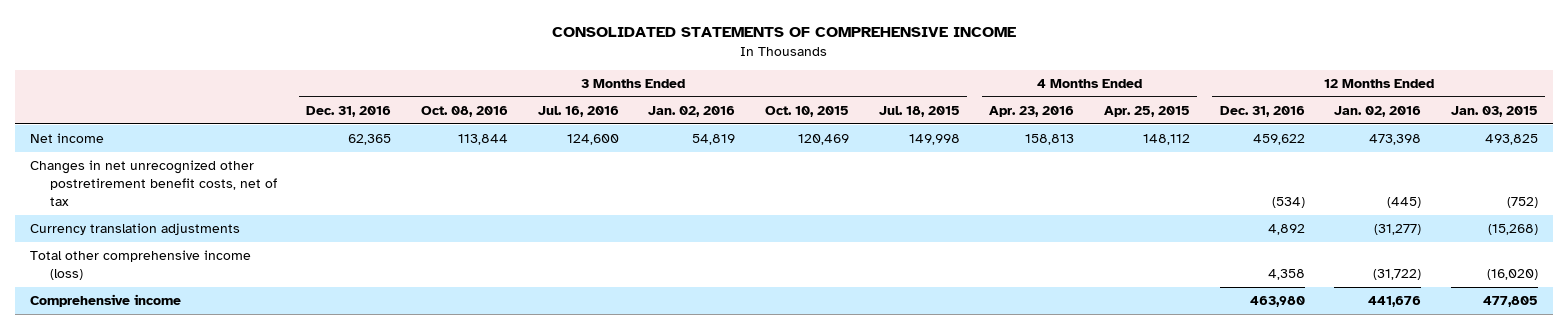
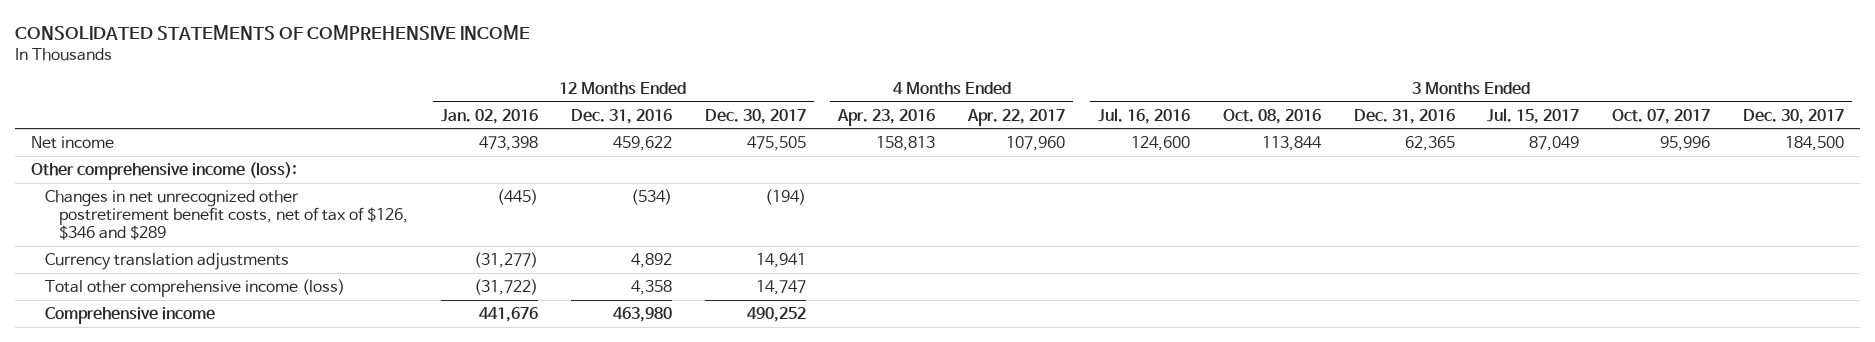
[648,106,736,118] Jan. 02, 2016 -> none
[765,106,850,118] Oct. 10, 2015 -> none
[878,106,960,118] Jul. 18, 2015 -> none
[1103,106,1190,118] Apr. 25, 2015 -> none
[1450,106,1538,118] Jan. 03, 2015 -> none
none -> [704,108,806,124] Dec. 30, 2017
none -> [967,108,1066,126] Apr. 22, 2017
none -> [1487,107,1580,124] Jul. 15, 2017
none -> [1612,108,1711,124] Oct. 07, 2017
none -> [1742,108,1844,124] Dec. 30, 2017
none -> [31,161,298,180] Other comprehensive income (loss):
[30,160,277,207] Changes in net unrecognized other postretirement benefit costs, net of tax -> [45,189,409,241] Changes in net unrecognized other postretirement benefit costs, net of tax of $126, $346 and $289

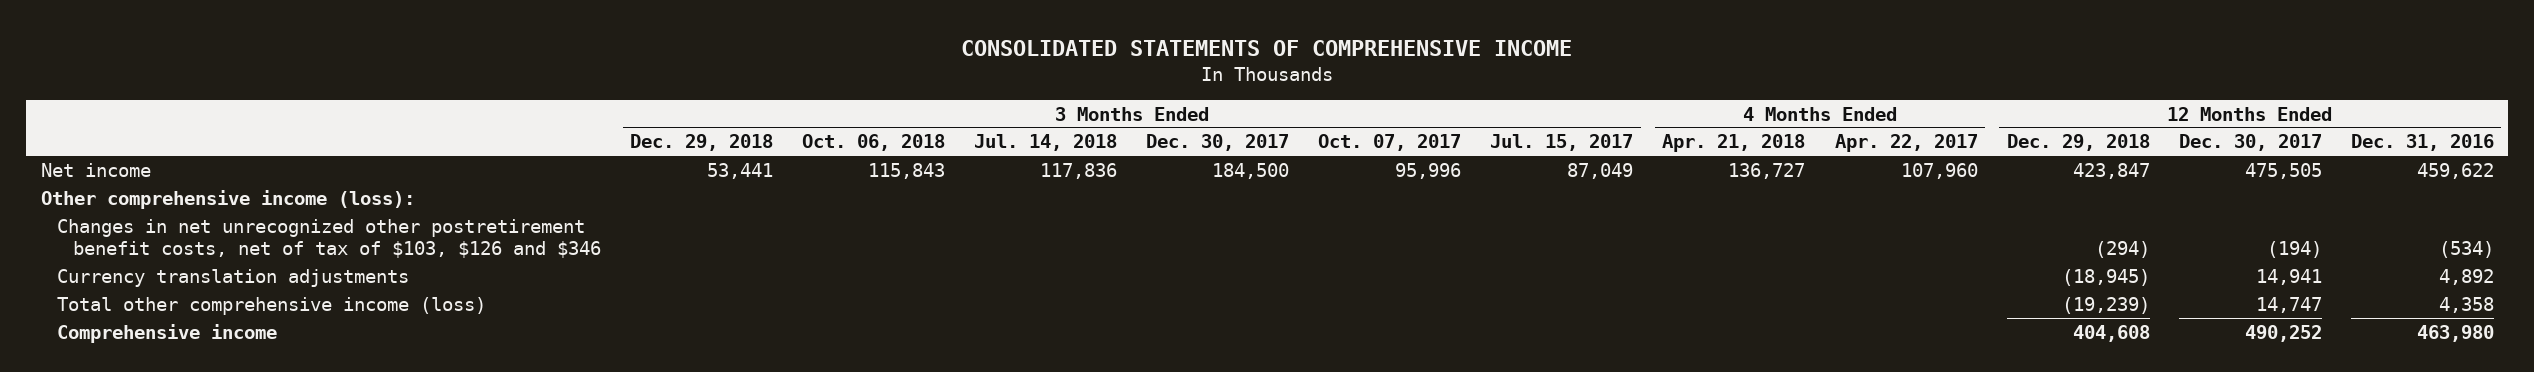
[440,108,538,124] Jan. 02, 2016 -> none
[837,108,936,126] Apr. 23, 2016 -> none
[1097,107,1190,124] Jul. 16, 2016 -> none
[1222,108,1321,124] Oct. 08, 2016 -> none
[1353,108,1455,124] Dec. 31, 2016 -> none
none -> [630,134,774,152] Dec. 29, 2018
none -> [802,134,946,152] Oct. 06, 2018
none -> [974,134,1118,152] Jul. 14, 2018
none -> [1662,134,1806,153] Apr. 21, 2018
none -> [2006,134,2150,152] Dec. 29, 2018
[45,189,409,241] Changes in net unrecognized other postretirement benefit costs, net of tax of $126, $346 and $289 -> [56,218,601,258] Changes in net unrecognized other postretirement benefit costs, net of tax of $103, $126 and $346

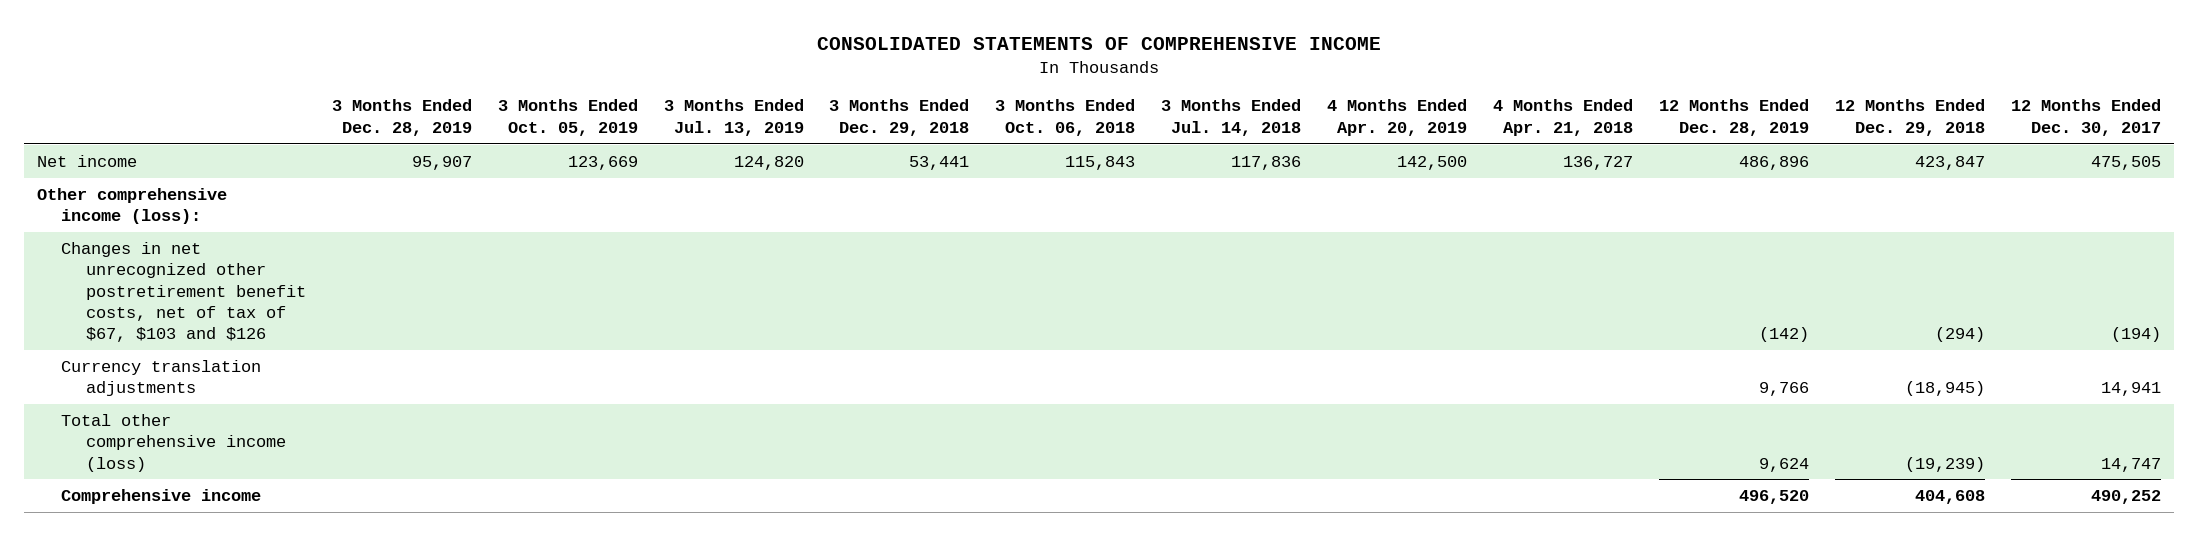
[1146,134,1290,152] Dec. 30, 2017 -> none
[1318,134,1462,152] Oct. 07, 2017 -> none
[1490,134,1634,152] Jul. 15, 2017 -> none
[1834,134,1978,153] Apr. 22, 2017 -> none
[2350,134,2494,152] Dec. 31, 2016 -> none
none -> [331,99,472,136] 3 Months Ended Dec. 28, 2019
none -> [497,99,638,136] 3 Months Ended Oct. 05, 2019
none -> [663,99,804,136] 3 Months Ended Jul. 13, 2019
none -> [1327,99,1468,136] 4 Months Ended Apr. 20, 2019
none -> [1659,99,1810,136] 12 Months Ended Dec. 28, 2019
[56,218,601,258] Changes in net unrecognized other postretirement benefit costs, net of tax of $103, $126 and $346 -> [61,241,306,343] Changes in net unrecognized other postretirement benefit costs, net of tax of $67, $103 and $126

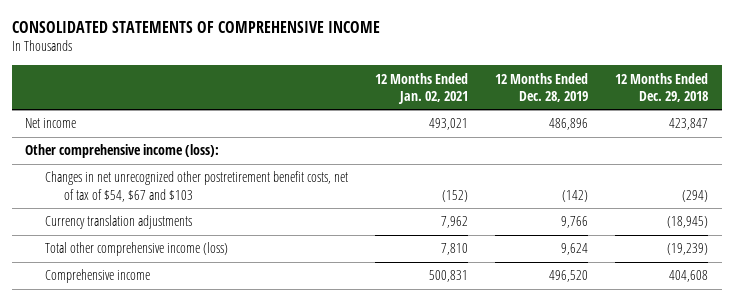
[331,99,472,136] 3 Months Ended Dec. 28, 2019 -> none
[497,99,638,136] 3 Months Ended Oct. 05, 2019 -> none
[663,99,804,136] 3 Months Ended Jul. 13, 2019 -> none
[829,99,970,136] 3 Months Ended Dec. 29, 2018 -> none
[995,99,1136,136] 3 Months Ended Oct. 06, 2018 -> none
[1161,99,1302,136] 3 Months Ended Jul. 14, 2018 -> none
[1327,99,1468,136] 4 Months Ended Apr. 20, 2019 -> none
[1493,99,1634,136] 4 Months Ended Apr. 21, 2018 -> none
[2011,99,2162,136] 12 Months Ended Dec. 30, 2017 -> none
none -> [374,72,468,104] 12 Months Ended Jan. 02, 2021
[61,241,306,343] Changes in net unrecognized other postretirement benefit costs, net of tax of $67, $103 and $126 -> [44,171,348,202] Changes in net unrecognized other postretirement benefit costs, net of tax of $54, $67 and $103

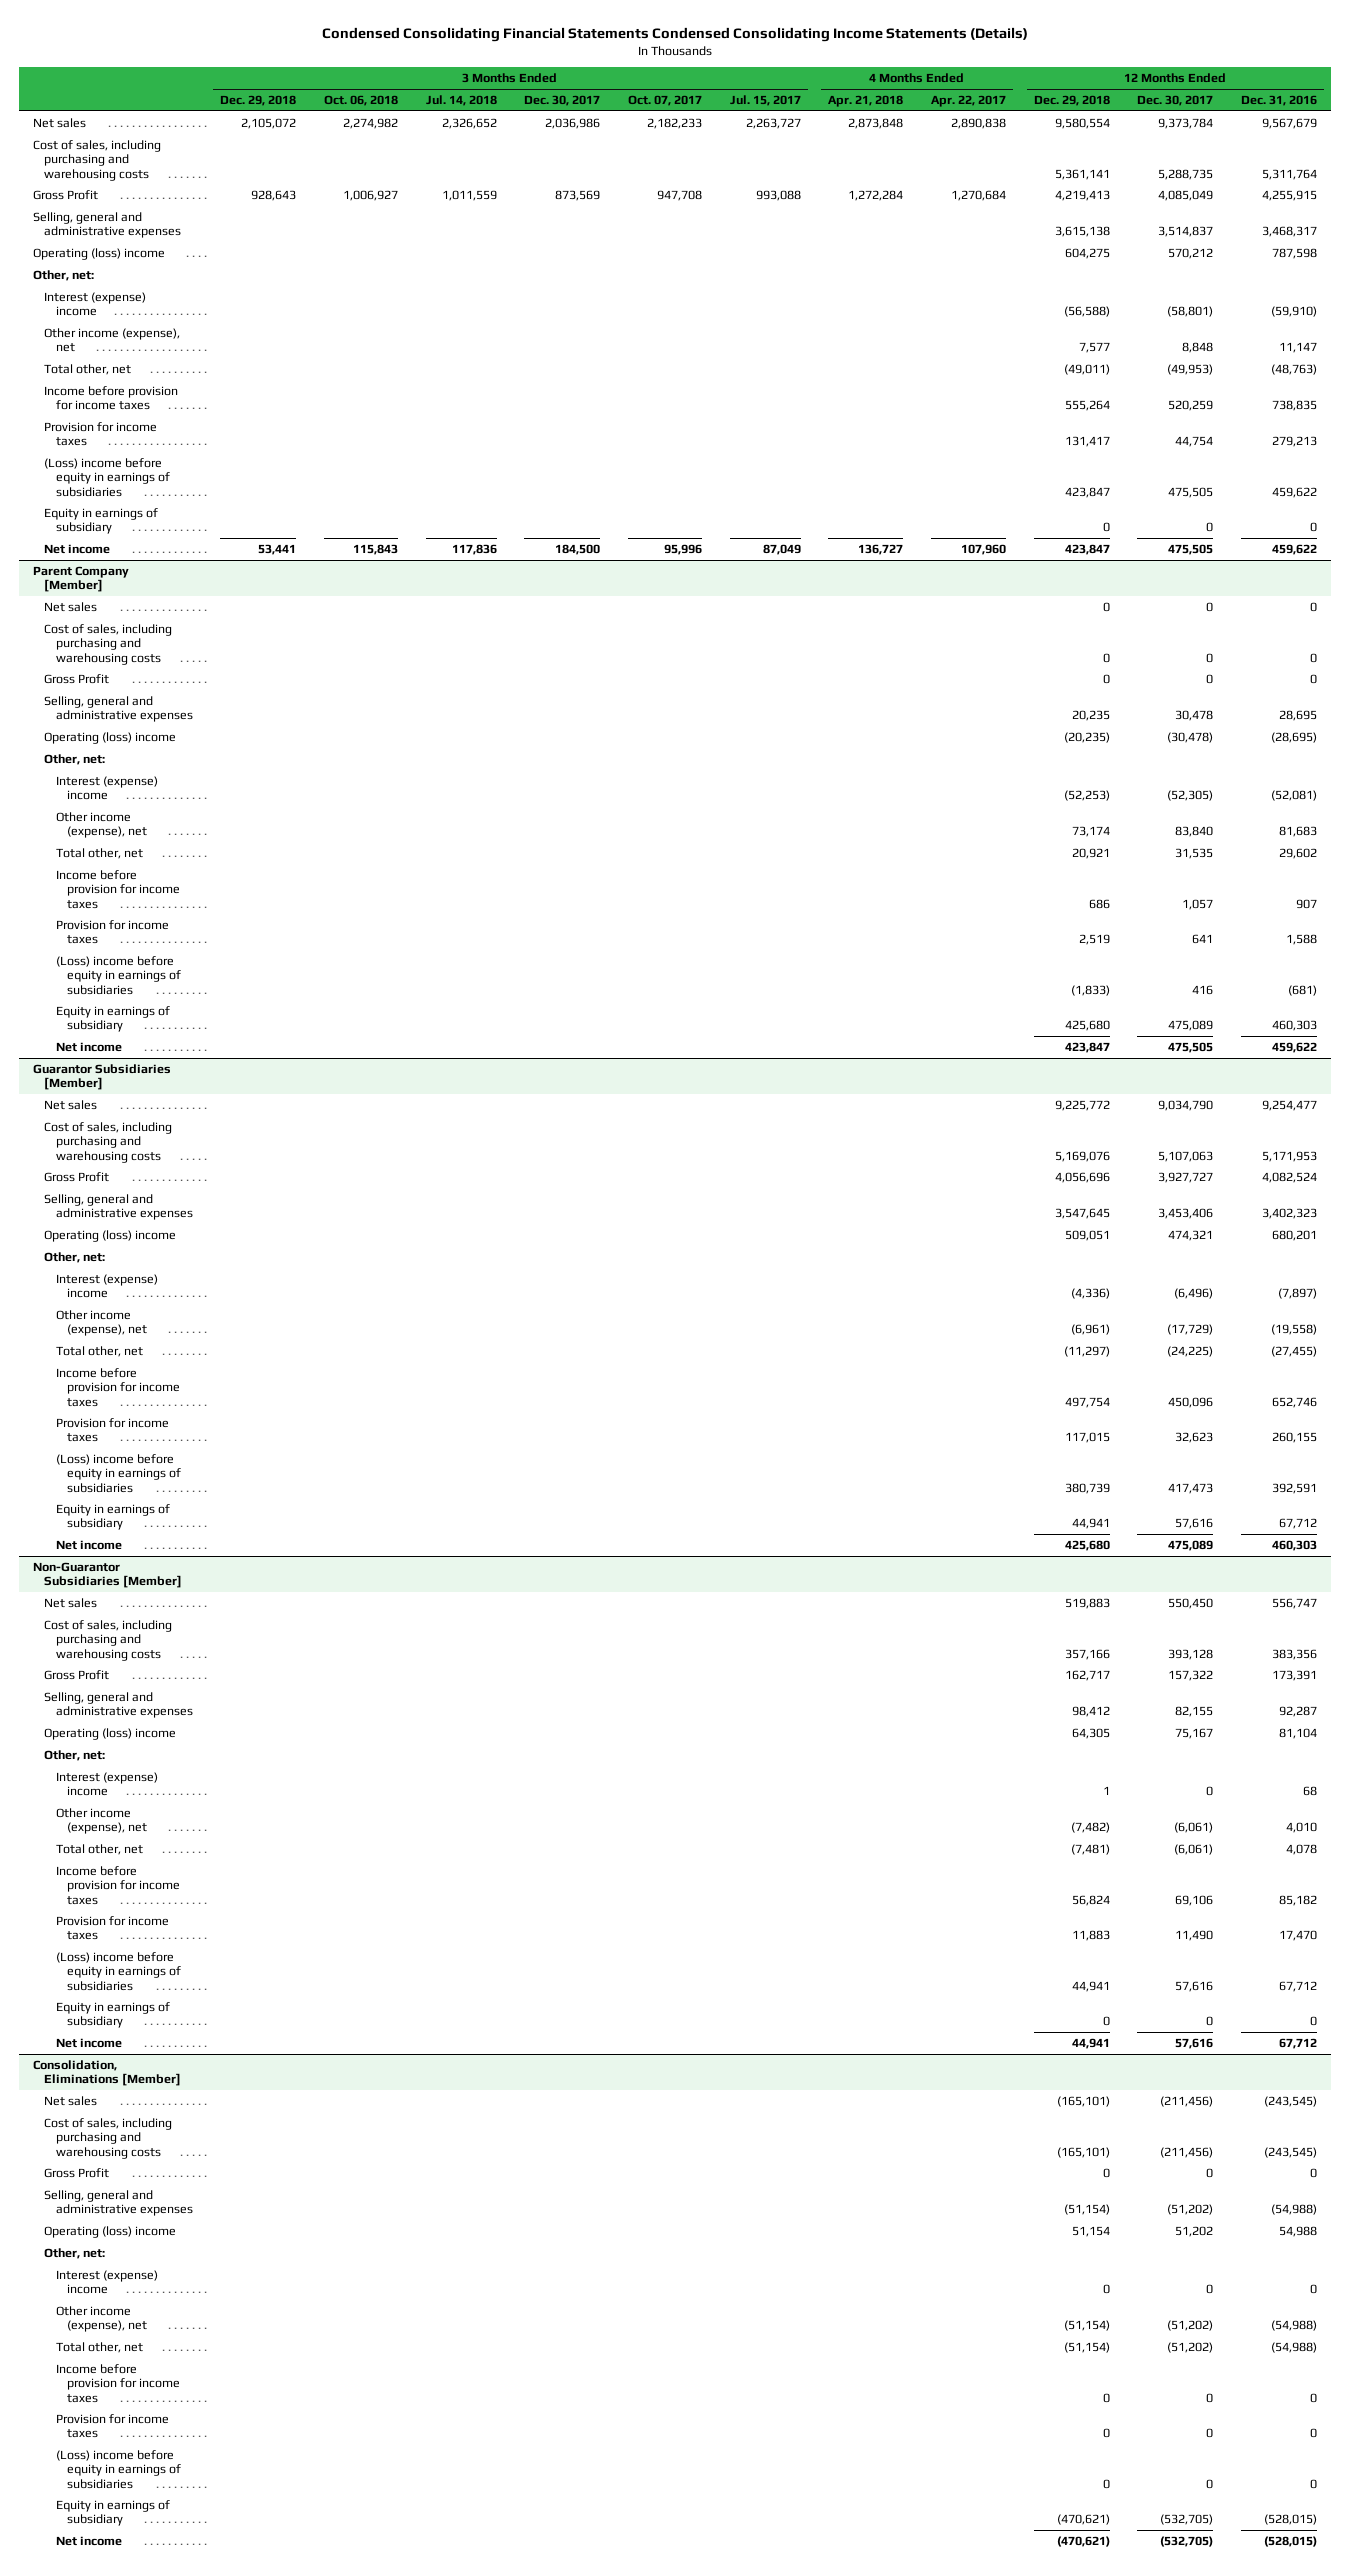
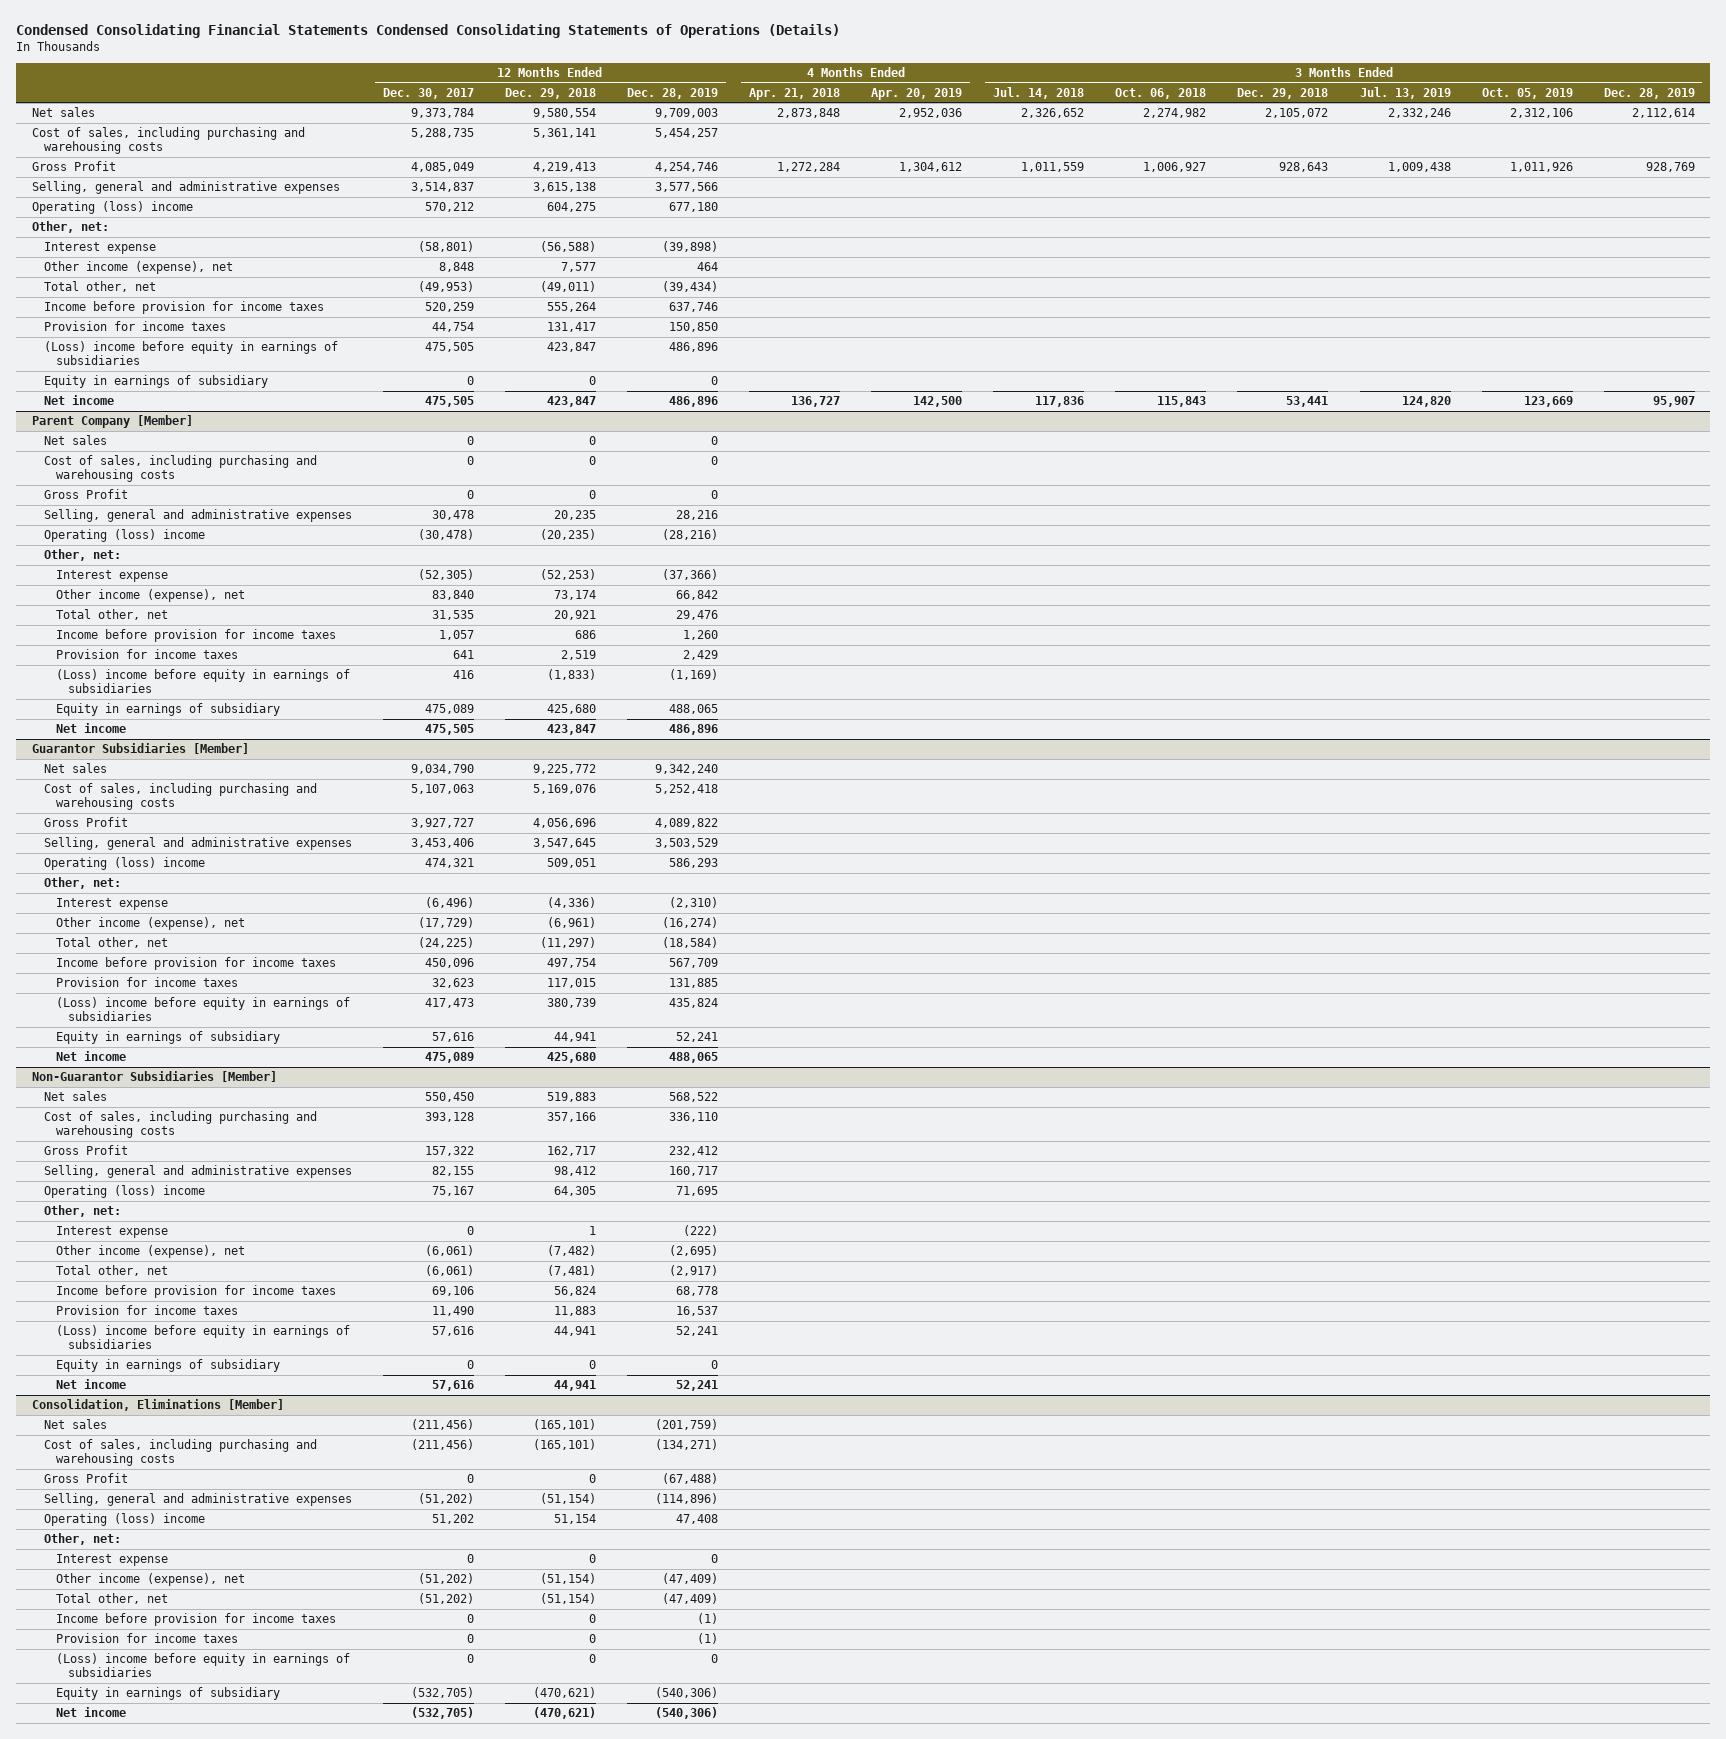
[321,27,1028,43] Condensed Consolidating Financial Statements Condensed Consolidating Income Statements (Details) -> [16,23,841,38] Condensed Consolidating Financial Statements Condensed Consolidating Statements of Operations (Details)
[524,94,601,106] Dec. 30, 2017 -> none
[627,94,702,106] Oct. 07, 2017 -> none
[729,94,801,106] Jul. 15, 2017 -> none
[930,94,1006,107] Apr. 22, 2017 -> none
[1240,94,1317,106] Dec. 31, 2016 -> none
none -> [627,87,719,99] Dec. 28, 2019
none -> [871,87,963,100] Apr. 20, 2019
none -> [1359,86,1451,99] Jul. 13, 2019
none -> [1481,87,1573,99] Oct. 05, 2019
none -> [1603,87,1695,99] Dec. 28, 2019
[44,291,147,317] Interest (expense) income -> [43,242,156,255] Interest expense
[55,775,158,801] Interest (expense) income -> [55,570,168,583] Interest expense
[55,1273,158,1299] Interest (expense) income -> [55,898,168,911] Interest expense
[55,1771,158,1797] Interest (expense) income -> [55,1226,168,1239] Interest expense
[55,2269,158,2295] Interest (expense) income -> [55,1554,168,1567] Interest expense

